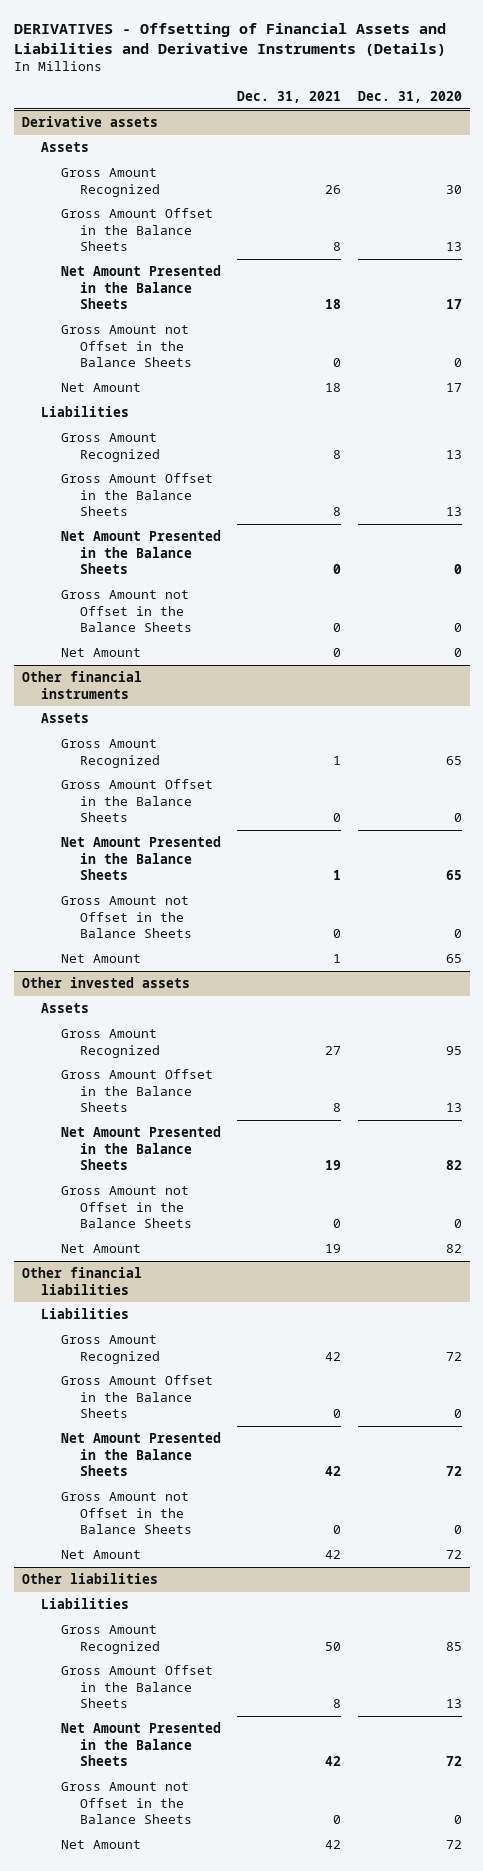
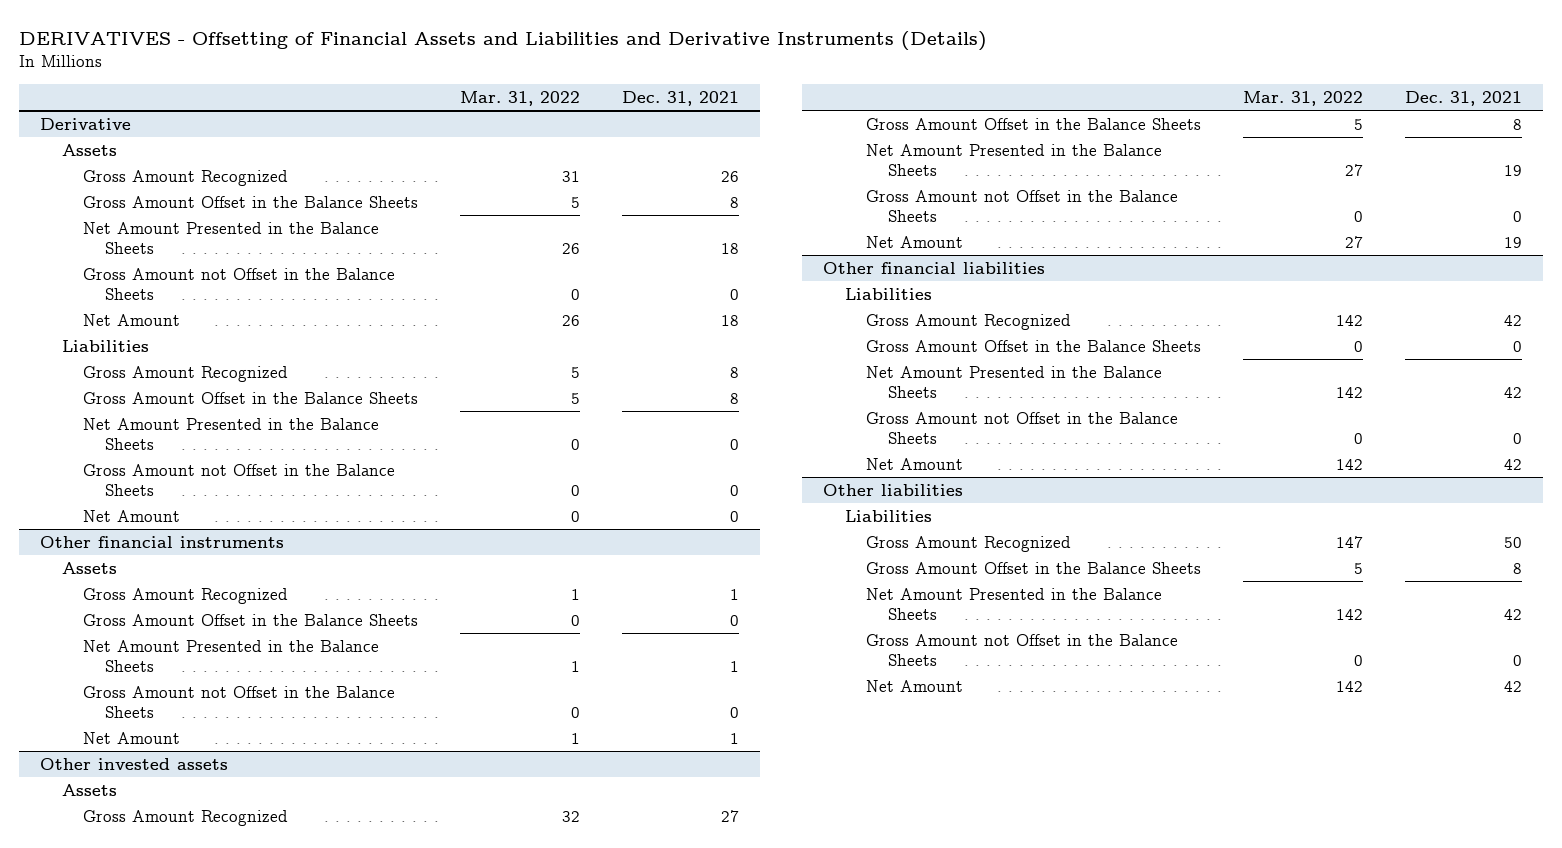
[357,91,462,104] Dec. 31, 2020 -> none
none -> [460,90,581,106] Mar. 31, 2022
[21,116,158,128] Derivative assets -> [39,117,131,130] Derivative

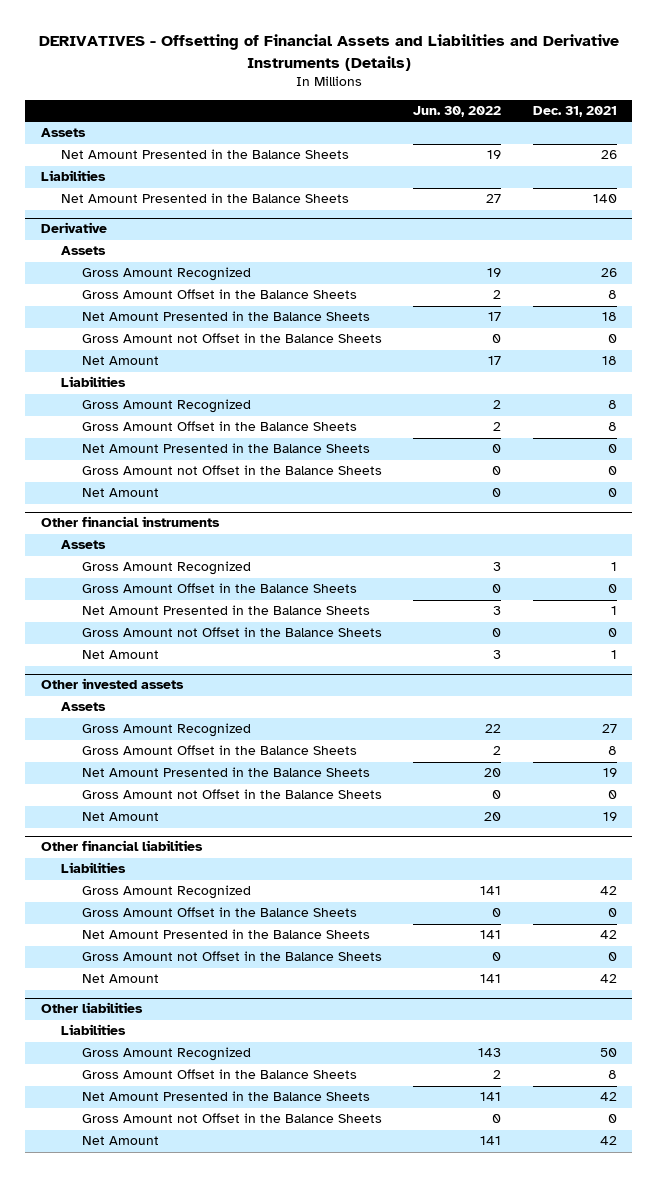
[460,90,581,106] Mar. 31, 2022 -> none
none -> [413,106,502,118] Jun. 30, 2022
none -> [40,128,86,138] Assets
none -> [61,149,350,160] Net Amount Presented in the Balance Sheets
none -> [40,170,106,182] Liabilities
none -> [61,193,350,204] Net Amount Presented in the Balance Sheets

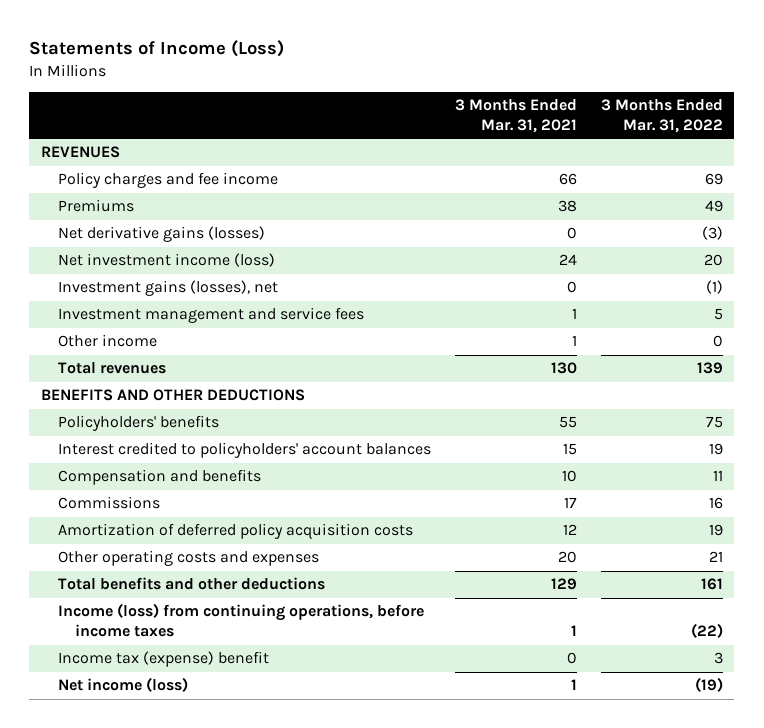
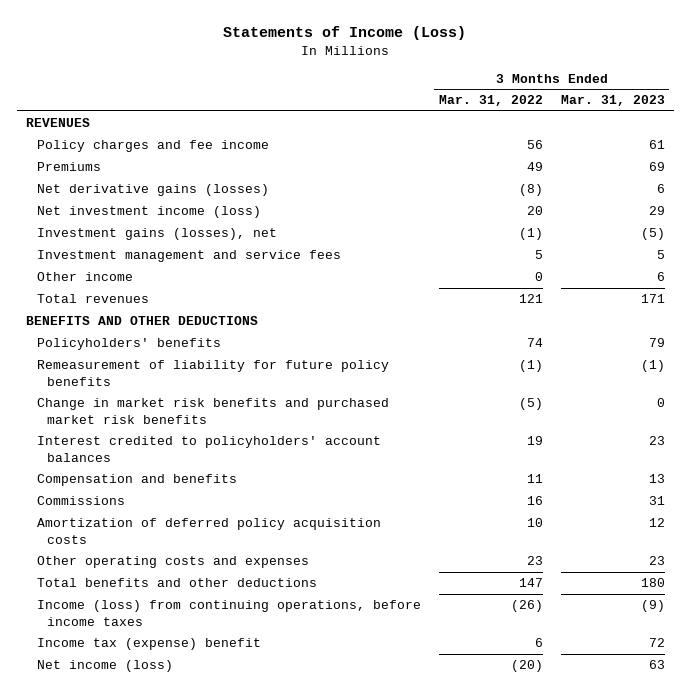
[454,98,577,133] 3 Months Ended Mar. 31, 2021 -> none
none -> [560,95,665,107] Mar. 31, 2023
[704,173,723,186] 69 -> [526,140,543,150] 56
[701,226,723,241] (3) -> [518,184,543,197] (8)
[696,362,723,375] 139 -> [518,294,543,304] 121
[705,416,723,429] 75 -> [526,338,543,348] 74
none -> [36,360,389,386] Remeasurement of liability for future policy benefits
none -> [36,398,389,424] Change in market risk benefits and purchased market risk benefits
[708,524,723,537] 19 -> [526,518,543,528] 10
[708,551,723,563] 21 -> [526,556,543,566] 23
[700,578,723,591] 161 -> [518,578,543,588] 147
[690,623,723,639] (22) -> [510,600,543,613] (26)
[713,652,723,665] 3 -> [534,638,543,648] 6
[694,677,723,693] (19) -> [510,660,543,673] (20)

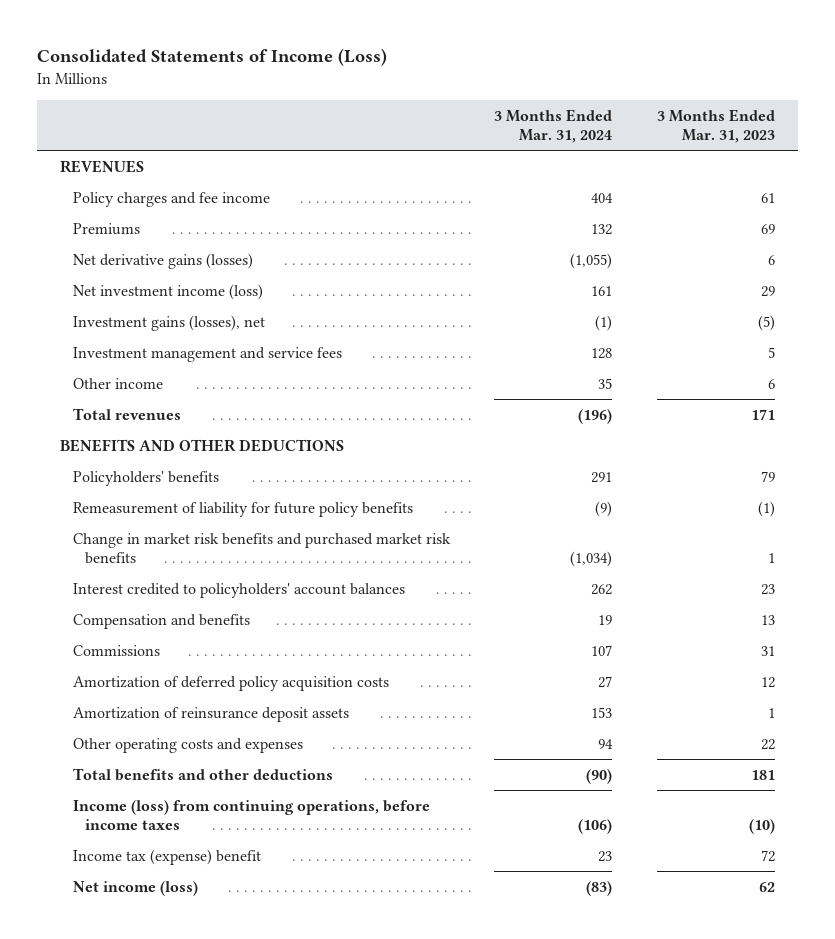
[223,26,467,41] Statements of Income (Loss) -> [37,48,388,67] Consolidated Statements of Income (Loss)
[438,95,543,107] Mar. 31, 2022 -> none
none -> [494,108,613,143] 3 Months Ended Mar. 31, 2024
[656,398,665,408] 0 -> [768,552,776,563] 1
none -> [72,706,349,722] Amortization of reinsurance deposit assets
[648,556,665,566] 23 -> [761,738,776,750] 22
[640,578,665,588] 180 -> [751,769,776,780] 181
[640,600,665,613] (9) -> [749,818,776,834] (10)
[648,660,665,670] 63 -> [759,881,776,892] 62

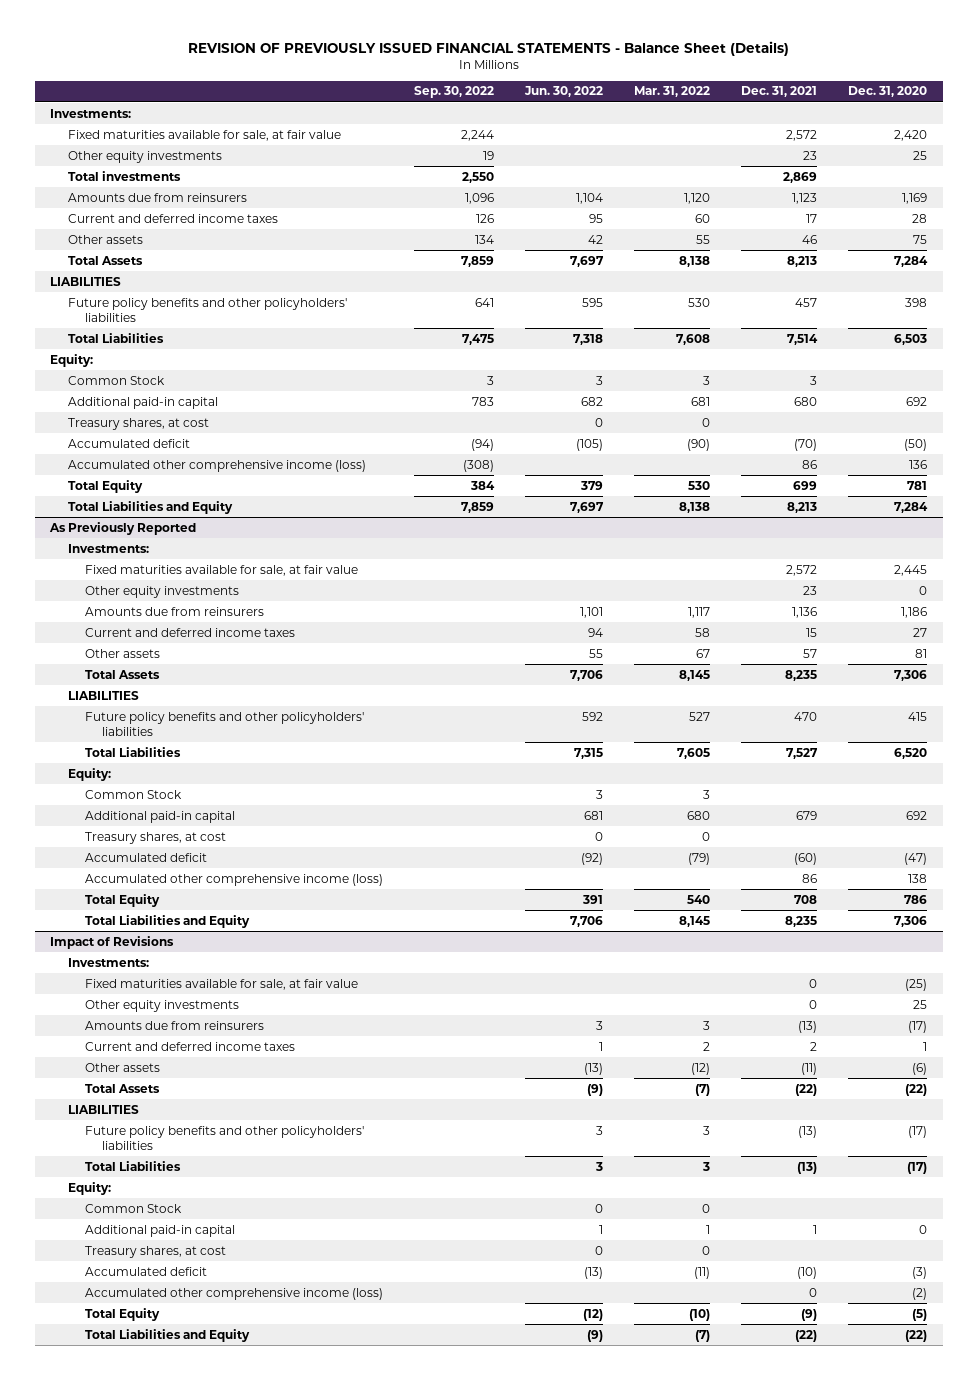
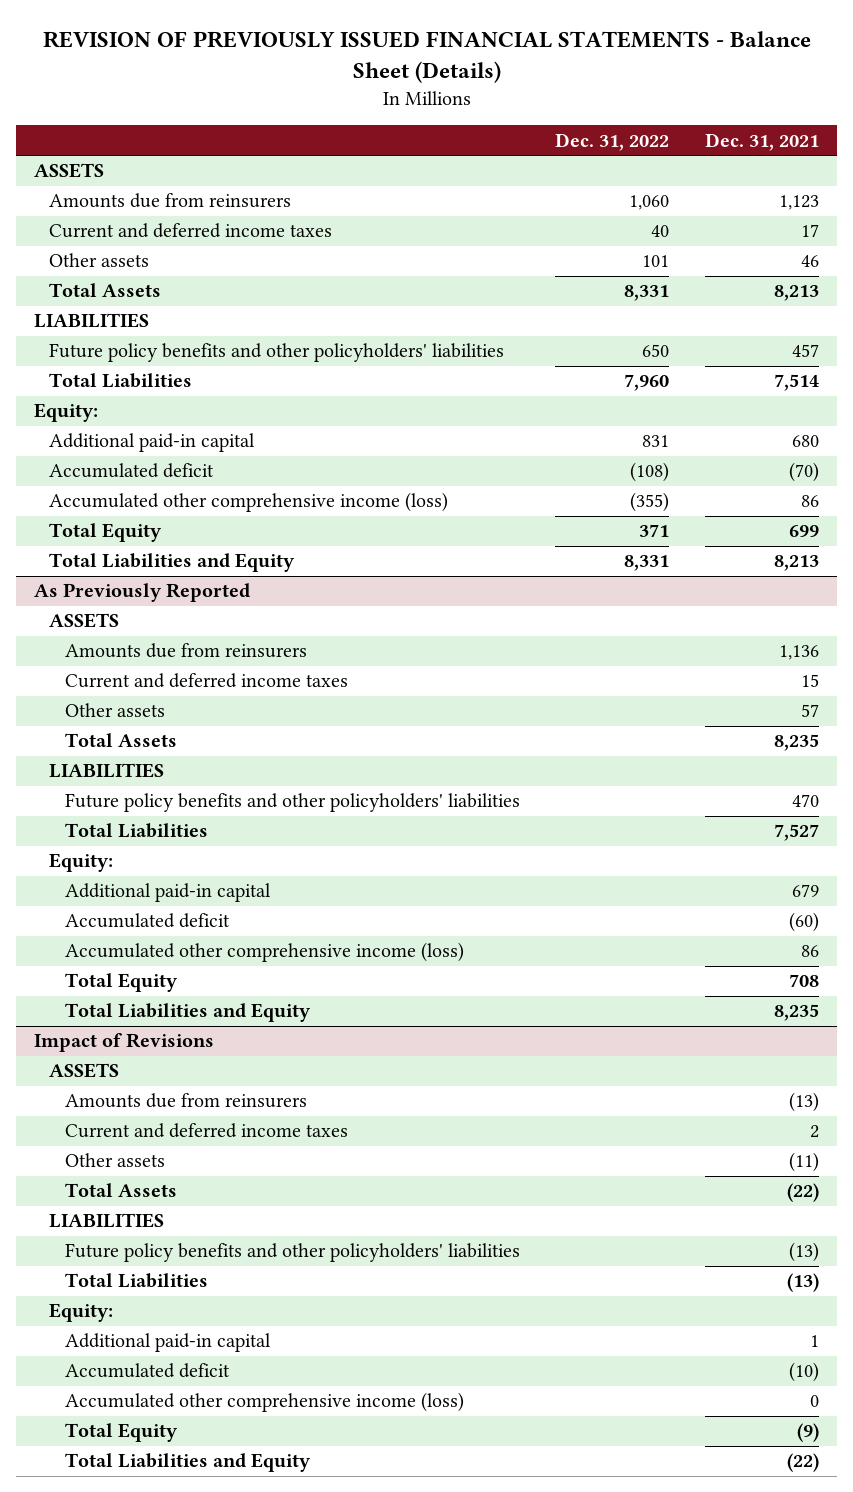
[414,86,495,99] Sep. 30, 2022 -> none
[524,86,604,98] Jun. 30, 2022 -> none
[634,86,711,98] Mar. 31, 2022 -> none
[848,86,928,98] Dec. 31, 2020 -> none
none -> [555,132,670,151] Dec. 31, 2022
[50,108,132,118] Investments: -> none
[67,129,341,141] Fixed maturities available for sale, at fair value -> none
[67,150,222,163] Other equity investments -> none
[67,170,181,181] Total investments -> none
none -> [34,163,105,179] ASSETS
[67,375,165,385] Common Stock -> none
[67,417,209,430] Treasury shares, at cost -> none
[67,543,149,553] Investments: -> none
[84,564,358,576] Fixed maturities available for sale, at fair value -> none
[84,585,239,598] Other equity investments -> none
none -> [49,613,120,629] ASSETS
[84,789,182,799] Common Stock -> none
[84,831,226,844] Treasury shares, at cost -> none
[67,957,149,967] Investments: -> none
[84,978,358,990] Fixed maturities available for sale, at fair value -> none
[84,999,239,1012] Other equity investments -> none
none -> [49,1063,120,1079] ASSETS
[84,1203,182,1213] Common Stock -> none
[84,1245,226,1258] Treasury shares, at cost -> none

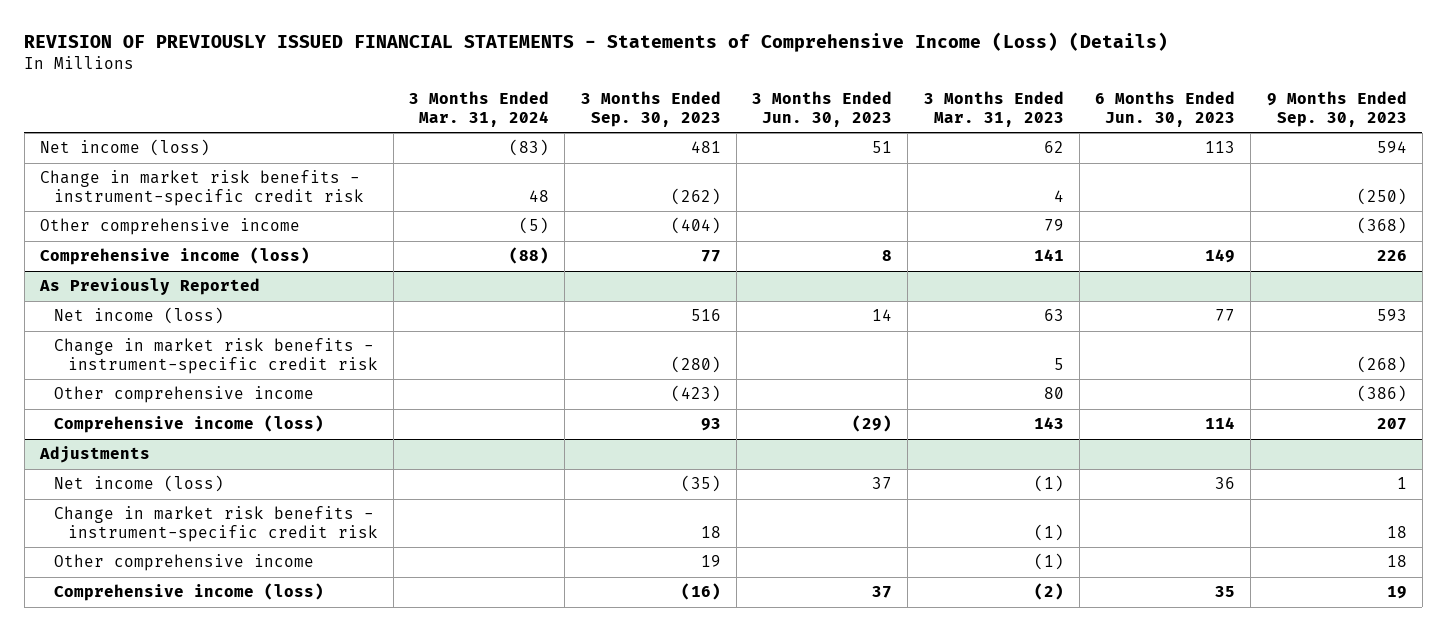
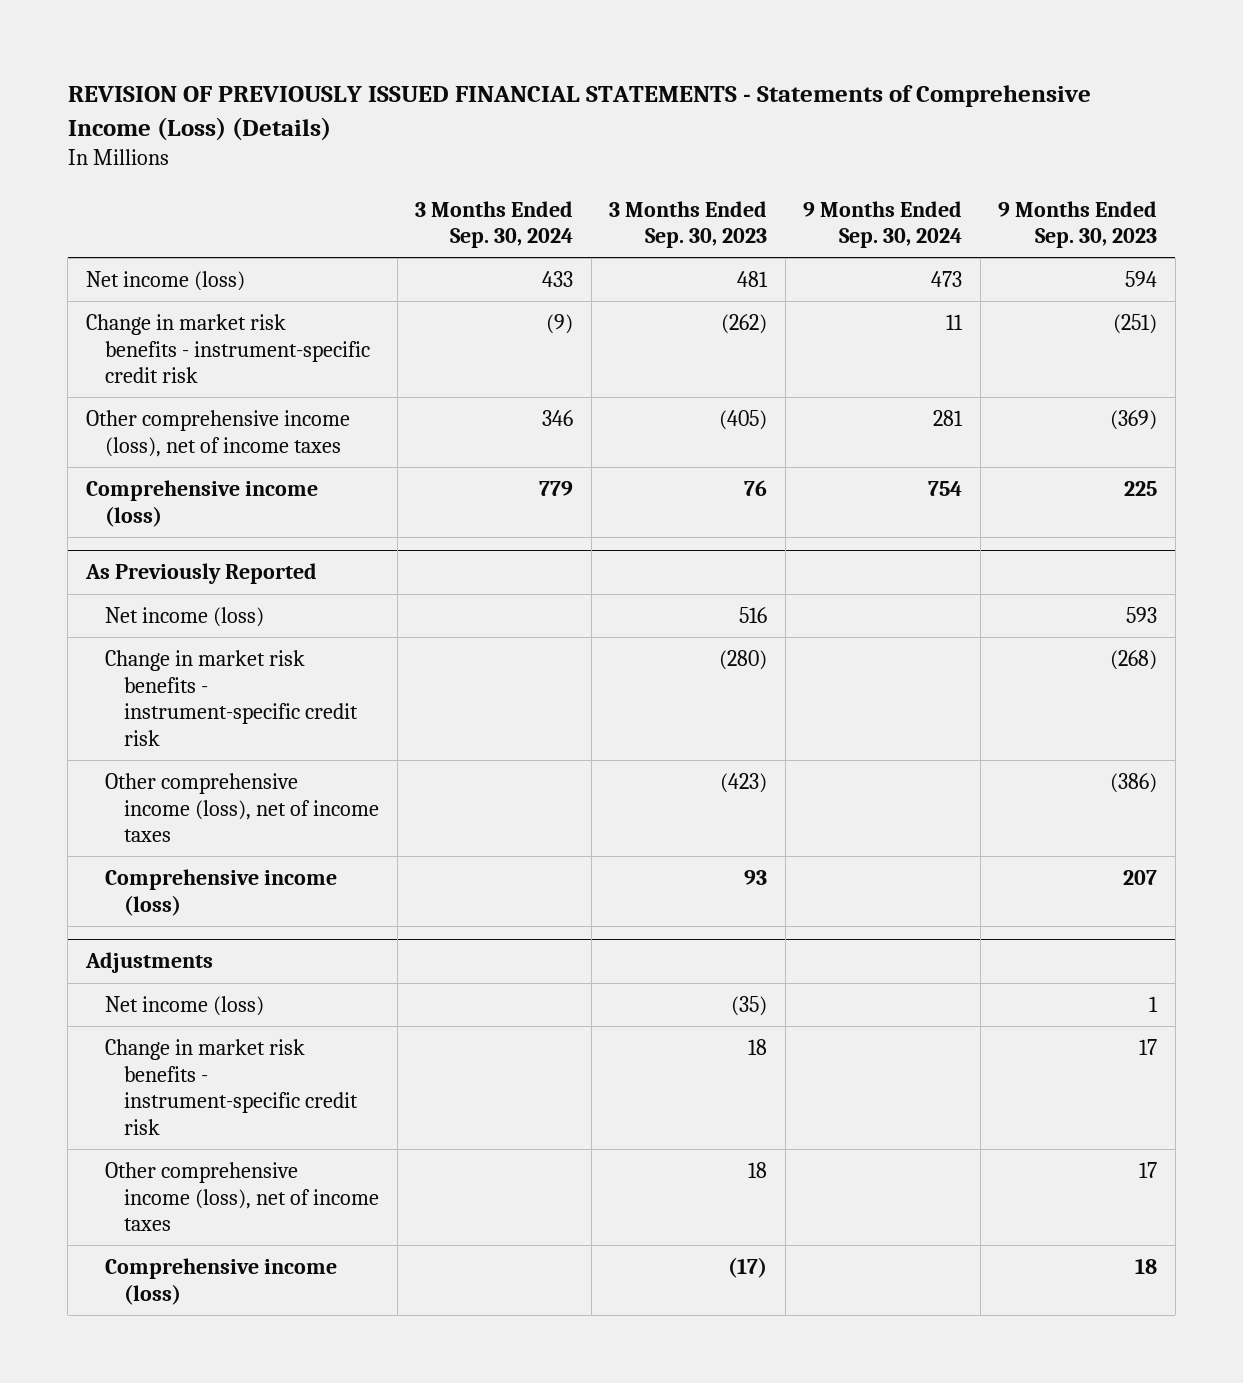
[409,91,550,127] 3 Months Ended Mar. 31, 2024 -> none
[752,91,893,127] 3 Months Ended Jun. 30, 2023 -> none
[923,91,1064,127] 3 Months Ended Mar. 31, 2023 -> none
[1095,91,1236,127] 6 Months Ended Jun. 30, 2023 -> none
none -> [415,200,574,248] 3 Months Ended Sep. 30, 2024
none -> [803,200,963,248] 9 Months Ended Sep. 30, 2024
[1356,187,1407,205] (250) -> [1113,314,1158,335] (251)
[40,218,301,236] Other comprehensive income -> [85,410,350,457] Other comprehensive income (loss), net of income taxes
[670,217,721,235] (404) -> [719,410,768,431] (405)
[1356,217,1407,235] (368) -> [1110,410,1158,431] (369)
[700,250,721,263] 77 -> [744,480,768,497] 76
[1376,250,1407,262] 226 -> [1124,481,1158,497] 225
[53,386,314,404] Other comprehensive income -> [105,773,380,843] Other comprehensive income (loss), net of income taxes
[1386,525,1407,538] 18 -> [1139,1039,1158,1056] 17
[53,554,314,572] Other comprehensive income -> [105,1162,380,1232] Other comprehensive income (loss), net of income taxes
[700,555,721,568] 19 -> [748,1162,768,1179] 18
[1386,555,1407,568] 18 -> [1139,1162,1158,1179] 17
[680,583,721,601] (16) -> [728,1257,768,1279] (17)
[1386,586,1407,600] 19 -> [1135,1258,1158,1275] 18

